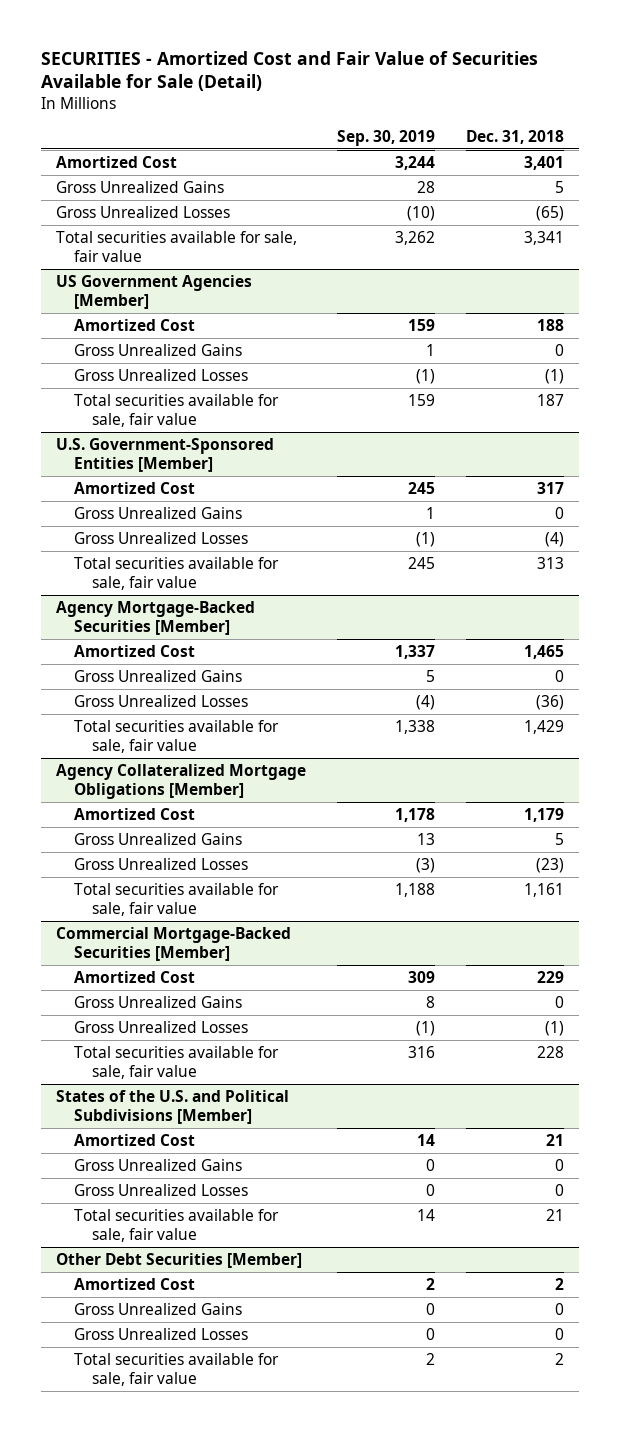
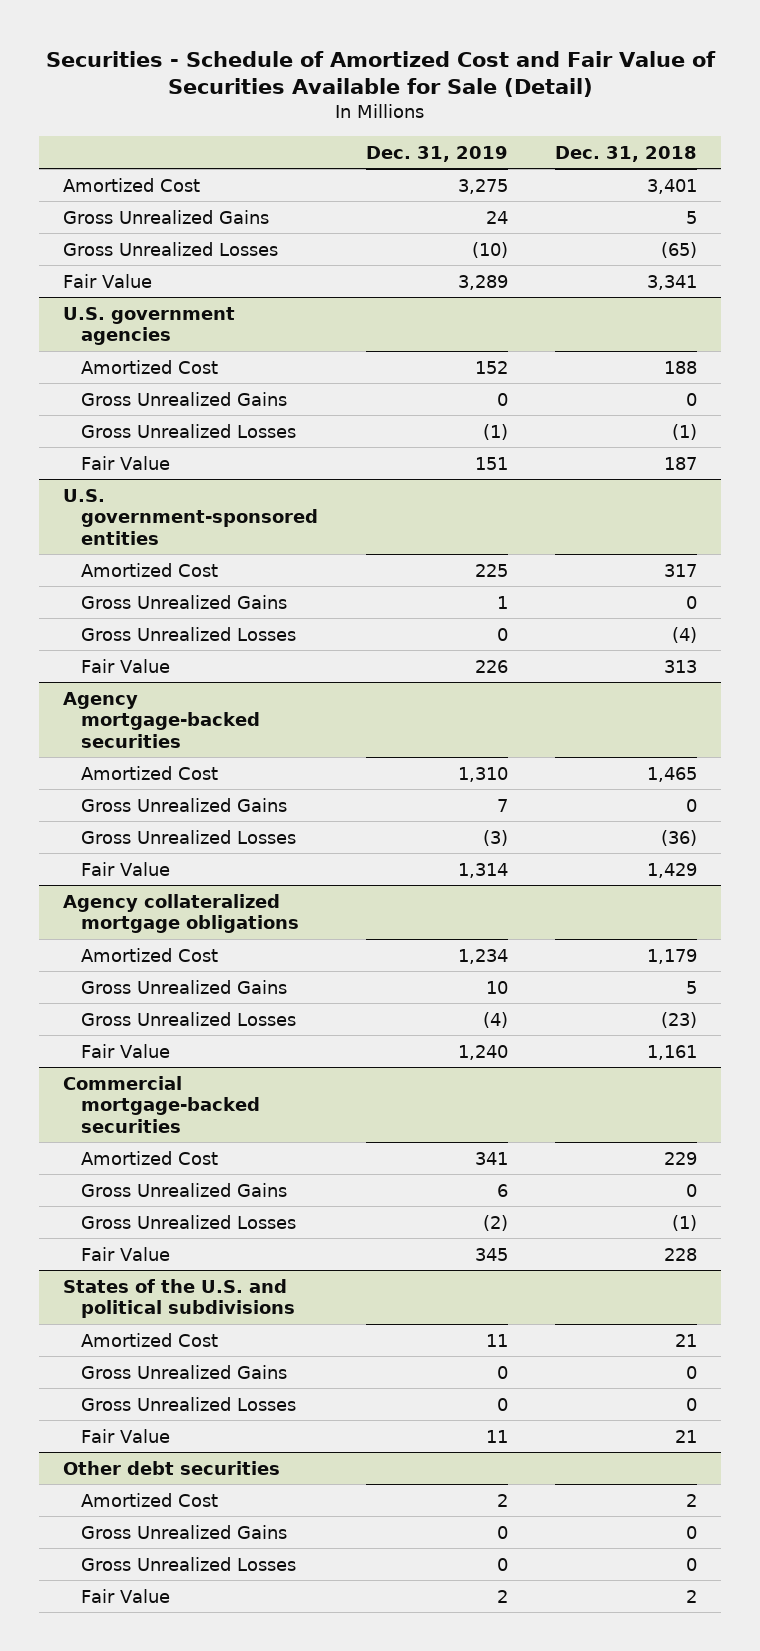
[40,50,538,92] SECURITIES - Amortized Cost and Fair Value of Securities Available for Sale (Detail) -> [45,50,716,98] Securities - Schedule of Amortized Cost and Fair Value of Securities Available for Sale (Detail)
[336,130,435,147] Sep. 30, 2019 -> none
none -> [365,145,508,162] Dec. 31, 2019
[56,230,298,263] Total securities available for sale, fair value -> [62,273,152,288] Fair Value
[56,274,253,310] US Government Agencies [Member] -> [62,306,235,346] U.S. government agencies
[74,393,280,428] Total securities available for sale, fair value -> [81,455,171,470] Fair Value
[56,437,275,473] U.S. Government-Sponsored Entities [Member] -> [62,488,319,545] U.S. government-sponsored entities
[74,556,280,591] Total securities available for sale, fair value -> [81,658,171,673] Fair Value
[56,600,256,636] Agency Mortgage-Backed Securities [Member] -> [62,691,261,748] Agency mortgage-backed securities
[74,719,280,754] Total securities available for sale, fair value -> [81,861,171,876] Fair Value
[56,763,307,800] Agency Collateralized Mortgage Obligations [Member] -> [62,893,300,934] Agency collateralized mortgage obligations
[74,882,280,917] Total securities available for sale, fair value -> [81,1043,171,1058] Fair Value
[56,926,292,962] Commercial Mortgage-Backed Securities [Member] -> [62,1075,261,1133] Commercial mortgage-backed securities
[74,1045,280,1080] Total securities available for sale, fair value -> [81,1246,171,1261] Fair Value
[56,1089,290,1125] States of the U.S. and Political Subdivisions [Member] -> [62,1278,296,1319] States of the U.S. and political subdivisions
[74,1208,280,1243] Total securities available for sale, fair value -> [81,1428,171,1443] Fair Value
[56,1252,303,1268] Other Debt Securities [Member] -> [62,1460,280,1475] Other debt securities
[74,1352,280,1387] Total securities available for sale, fair value -> [81,1588,171,1603] Fair Value

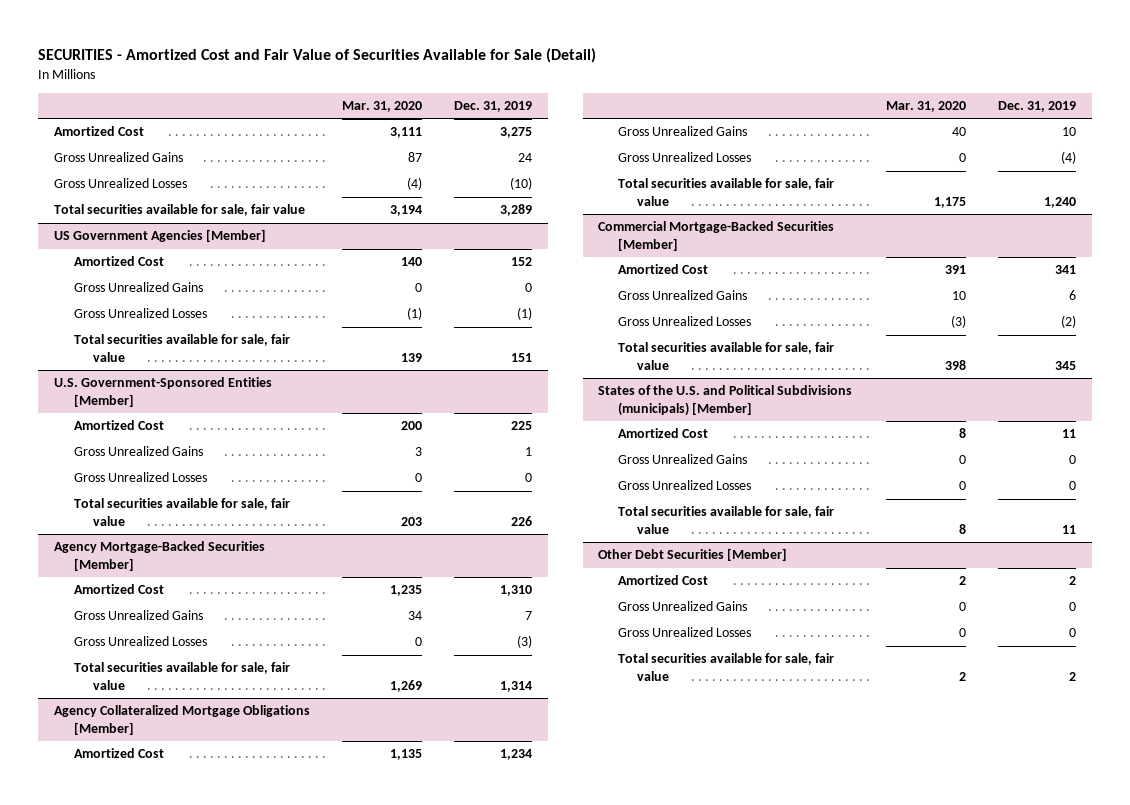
[45,50,716,98] Securities - Schedule of Amortized Cost and Fair Value of Securities Available for Sale (Detail) -> [38,47,597,63] SECURITIES - Amortized Cost and Fair Value of Securities Available for Sale (Detail)
[555,145,698,162] Dec. 31, 2018 -> none
none -> [341,101,422,113] Mar. 31, 2020
[62,273,152,288] Fair Value -> [54,204,306,217] Total securities available for sale, fair value
[62,306,235,346] U.S. government agencies -> [54,229,267,243] US Government Agencies [Member]
[81,455,171,470] Fair Value -> [73,334,290,362] Total securities available for sale, fair value
[62,488,319,545] U.S. government-sponsored entities -> [54,377,273,407] U.S. Government-Sponsored Entities [Member]
[81,658,171,673] Fair Value -> [73,498,290,526] Total securities available for sale, fair value
[62,691,261,748] Agency mortgage-backed securities -> [54,541,266,571] Agency Mortgage-Backed Securities [Member]
[81,861,171,876] Fair Value -> [73,662,290,690] Total securities available for sale, fair value
[62,893,300,934] Agency collateralized mortgage obligations -> [54,705,311,735] Agency Collateralized Mortgage Obligations [Member]
[81,1043,171,1058] Fair Value -> [617,178,834,206] Total securities available for sale, fair value
[62,1075,261,1133] Commercial mortgage-backed securities -> [598,221,835,251] Commercial Mortgage-Backed Securities [Member]
[81,1246,171,1261] Fair Value -> [617,342,834,370] Total securities available for sale, fair value
[62,1278,296,1319] States of the U.S. and political subdivisions -> [598,385,853,416] States of the U.S. and Political Subdivisions (municipals) [Member]
[81,1428,171,1443] Fair Value -> [617,506,834,534] Total securities available for sale, fair value
[62,1460,280,1475] Other debt securities -> [598,548,788,562] Other Debt Securities [Member]
[81,1588,171,1603] Fair Value -> [617,653,834,681] Total securities available for sale, fair value

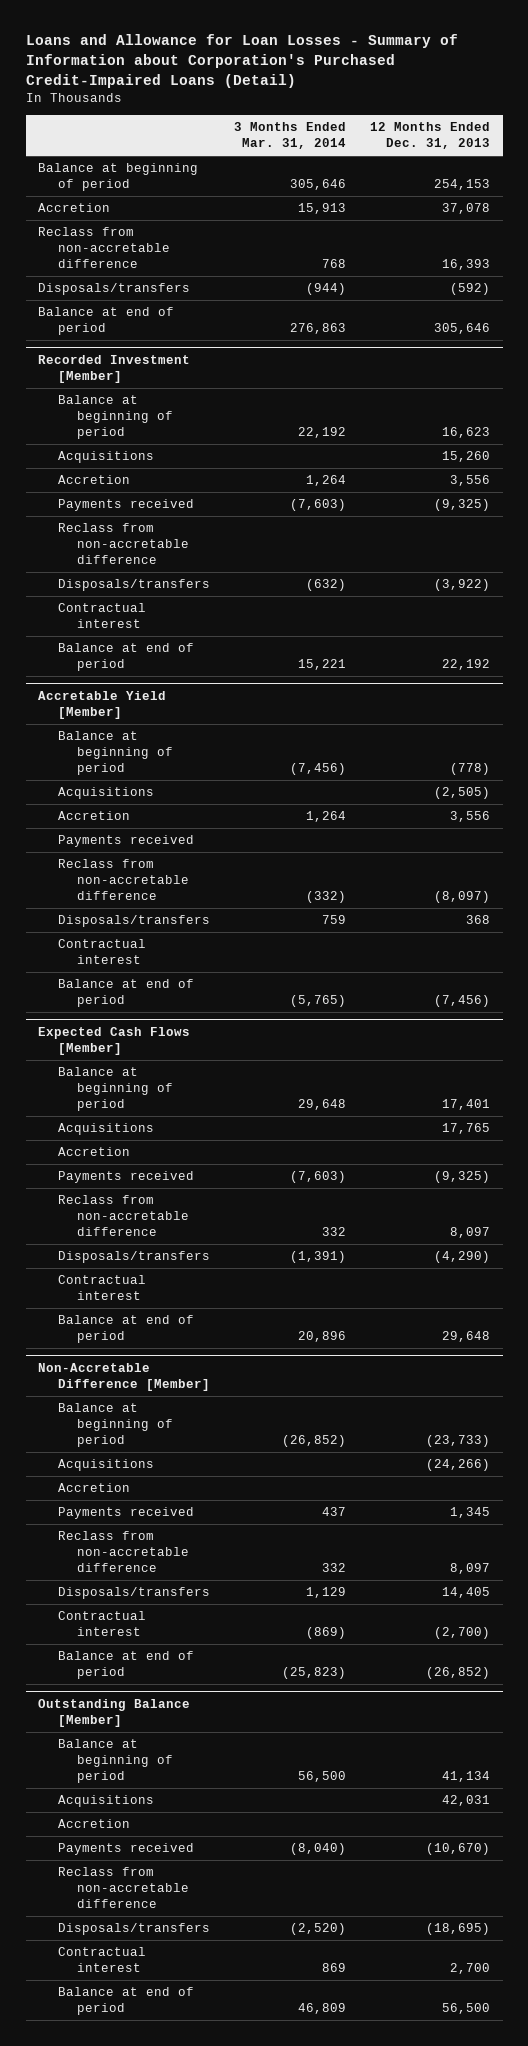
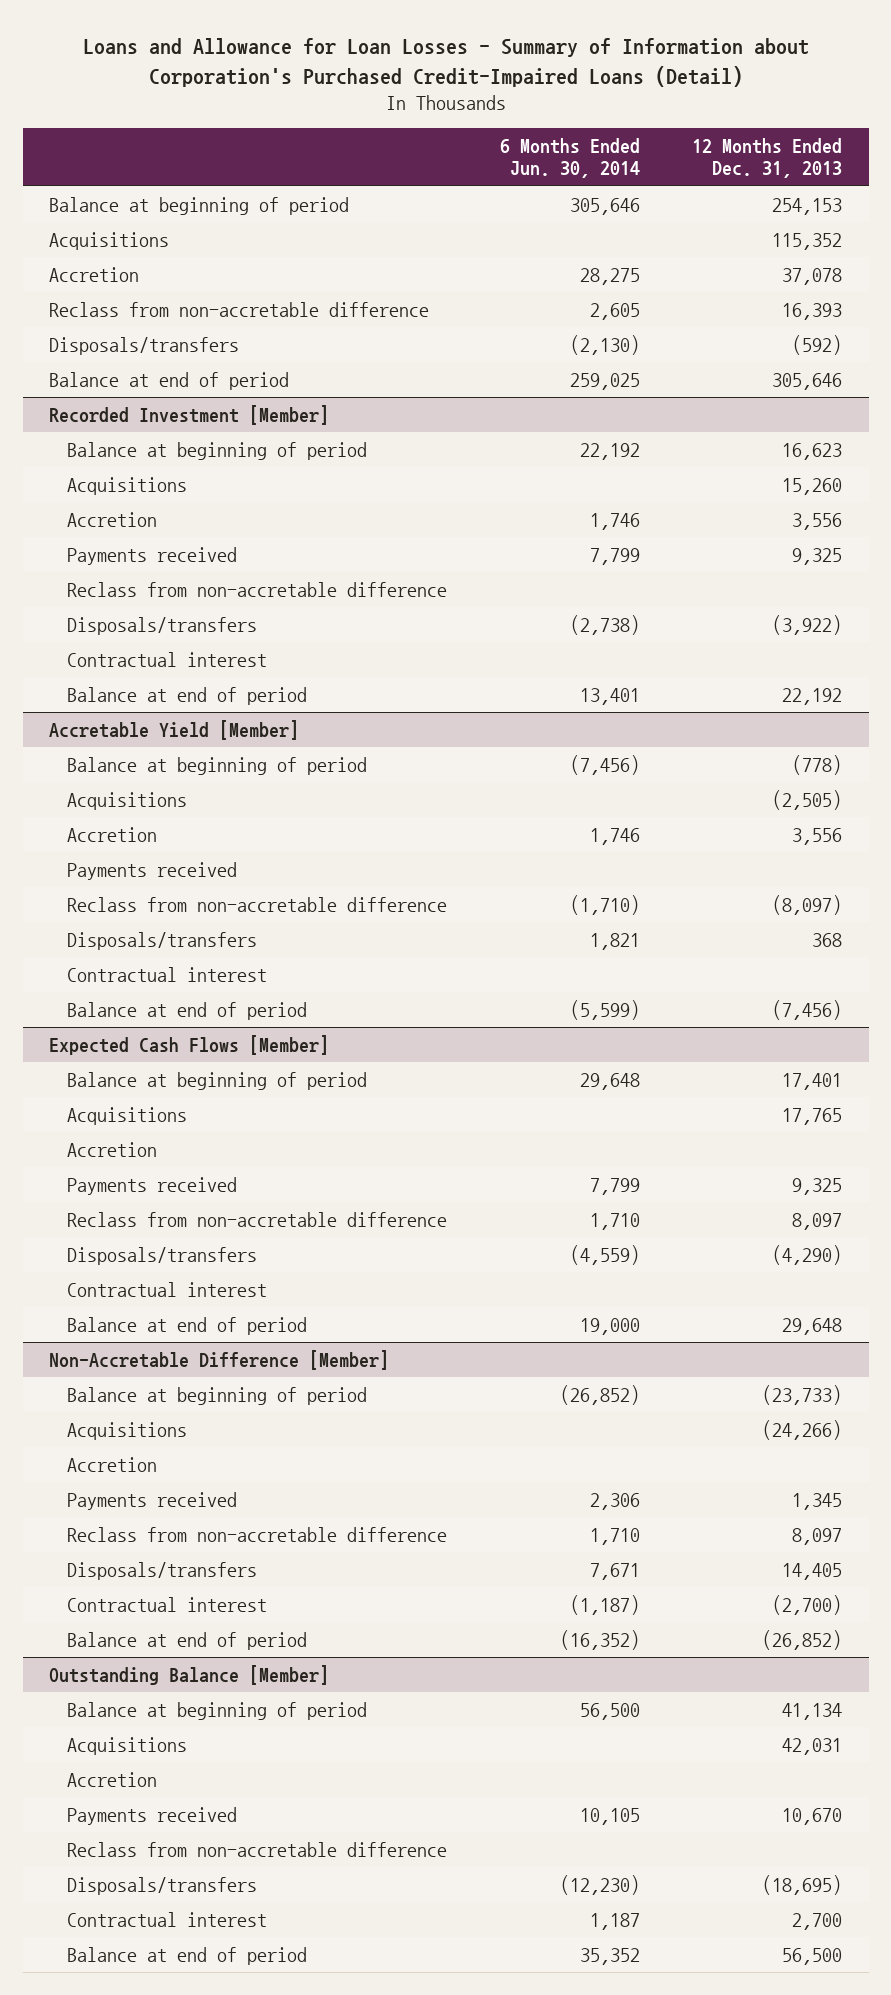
[233,122,346,150] 3 Months Ended Mar. 31, 2014 -> none
none -> [499,137,640,179] 6 Months Ended Jun. 30, 2014
none -> [48,231,169,250] Acquisitions
[434,499,491,512] (9,325) -> [792,547,843,565] 9,325
[434,1171,491,1184] (9,325) -> [792,1177,843,1195] 9,325
[426,1843,491,1856] (10,670) -> [782,1807,843,1825] 10,670

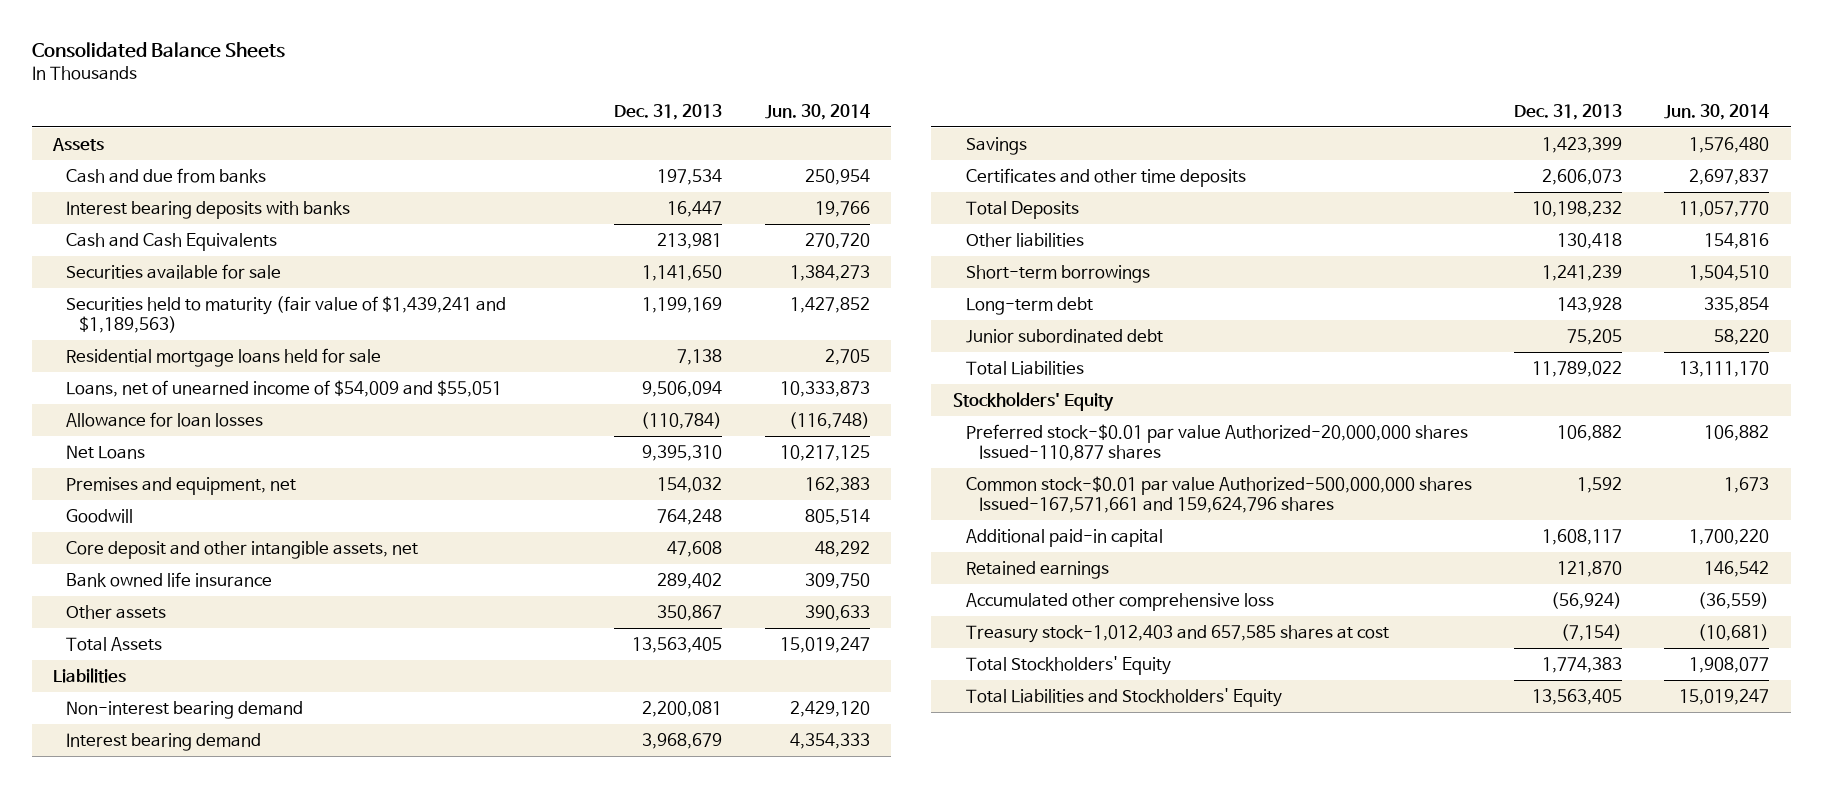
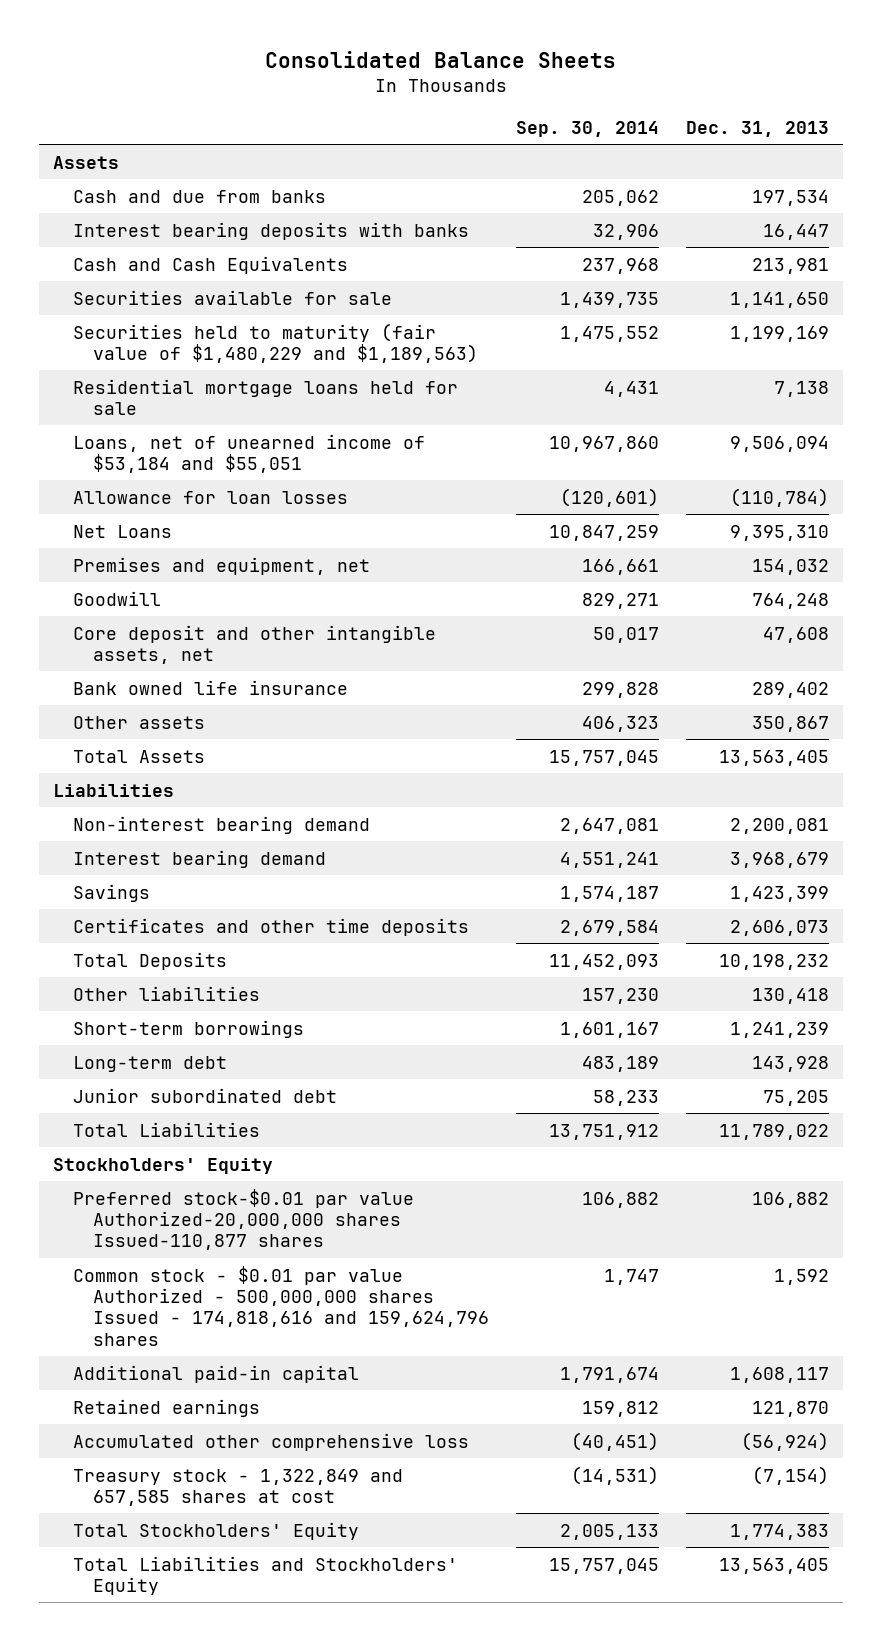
[764,103,870,120] Jun. 30, 2014 -> none
none -> [516,121,660,138] Sep. 30, 2014
[66,295,507,334] Securities held to maturity (fair value of $1,439,241 and $1,189,563) -> [73,322,478,363] Securities held to maturity (fair value of $1,480,229 and $1,189,563)
[66,379,503,397] Loans, net of unearned income of $54,009 and $55,051 -> [73,433,426,473] Loans, net of unearned income of $53,184 and $55,051
[965,475,1472,514] Common stock-$0.01 par value Authorized-500,000,000 shares Issued-167,571,661 and 159,624,796 shares -> [73,1265,489,1346] Common stock - $0.01 par value Authorized - 500,000,000 shares Issued - 174,818,616 and 159,624,796 shares
[965,624,1389,643] Treasury stock-1,012,403 and 657,585 shares at cost -> [73,1468,404,1506] Treasury stock - 1,322,849 and 657,585 shares at cost

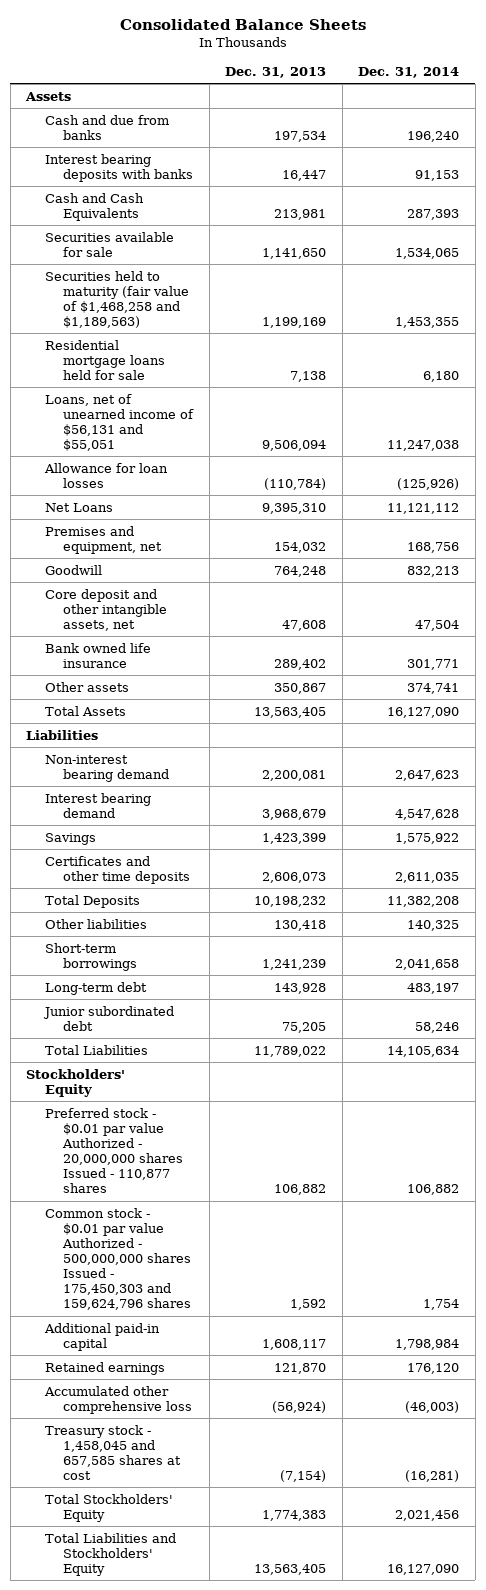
[516,121,660,138] Sep. 30, 2014 -> none
none -> [358,66,460,78] Dec. 31, 2014
[73,322,478,363] Securities held to maturity (fair value of $1,480,229 and $1,189,563) -> [44,270,190,328] Securities held to maturity (fair value of $1,468,258 and $1,189,563)
[73,433,426,473] Loans, net of unearned income of $53,184 and $55,051 -> [44,393,195,451] Loans, net of unearned income of $56,131 and $55,051
[73,1188,415,1251] Preferred stock-$0.01 par value Authorized-20,000,000 shares Issued-110,877 shares -> [44,1107,184,1194] Preferred stock - $0.01 par value Authorized - 20,000,000 shares Issued - 110,877 shares
[73,1265,489,1346] Common stock - $0.01 par value Authorized - 500,000,000 shares Issued - 174,818,616 and 159,624,796 shares -> [44,1207,192,1311] Common stock - $0.01 par value Authorized - 500,000,000 shares Issued - 175,450,303 and 159,624,796 shares
[73,1468,404,1506] Treasury stock - 1,322,849 and 657,585 shares at cost -> [44,1424,182,1480] Treasury stock - 1,458,045 and 657,585 shares at cost

